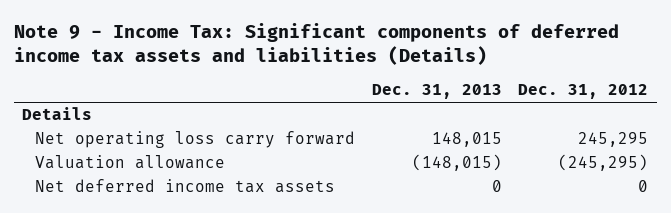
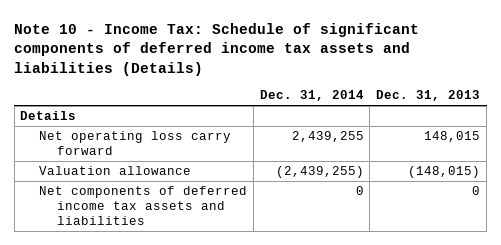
[14,23,620,66] Note 9 - Income Tax: Significant components of deferred income tax assets and liabilities (Details) -> [14,22,420,76] Note 10 - Income Tax: Schedule of significant components of deferred income tax assets and liabilities (Details)
[518,84,649,100] Dec. 31, 2012 -> none
none -> [259,90,364,102] Dec. 31, 2014
[35,179,336,194] Net deferred income tax assets -> [38,186,247,225] Net components of deferred income tax assets and liabilities

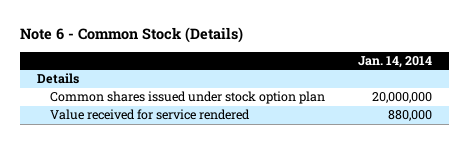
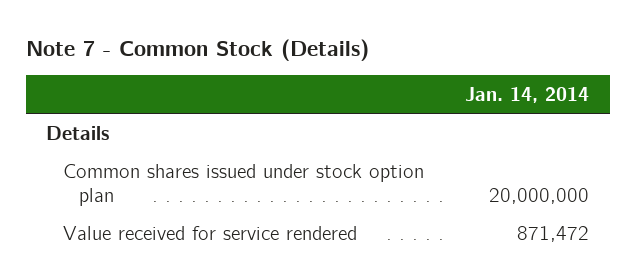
[19,27,243,44] Note 6 - Common Stock (Details) -> [25,38,369,61] Note 7 - Common Stock (Details)
[388,110,433,122] 880,000 -> [516,225,589,242] 871,472

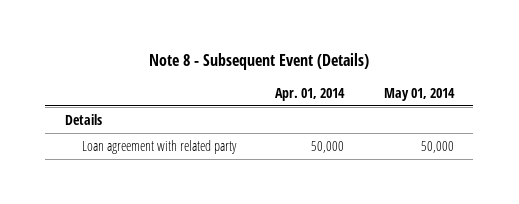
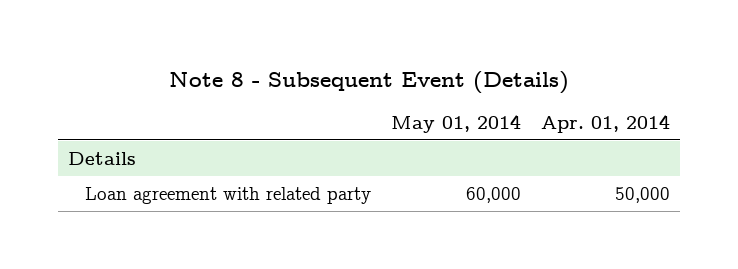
[420,140,454,153] 50,000 -> [466,186,522,203] 60,000

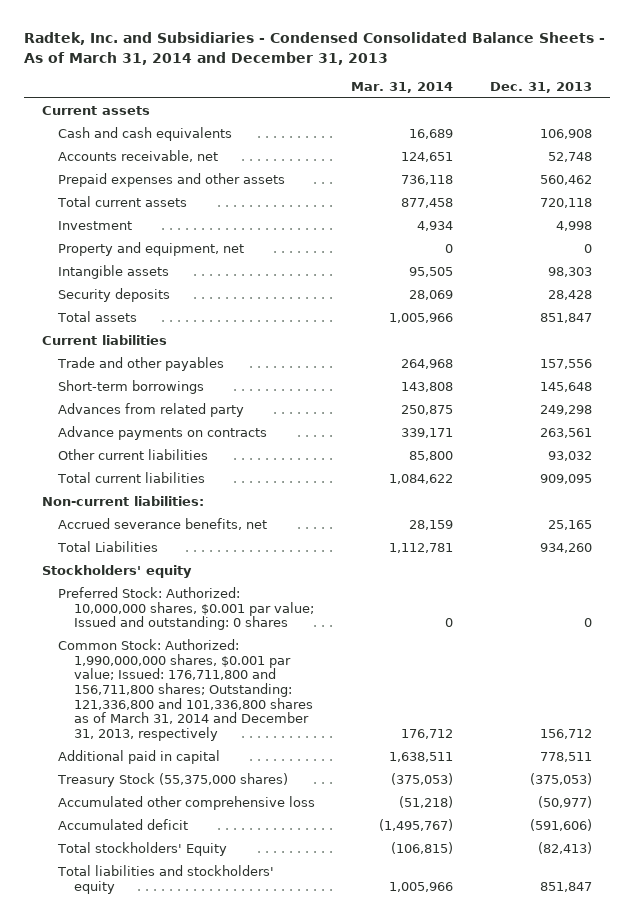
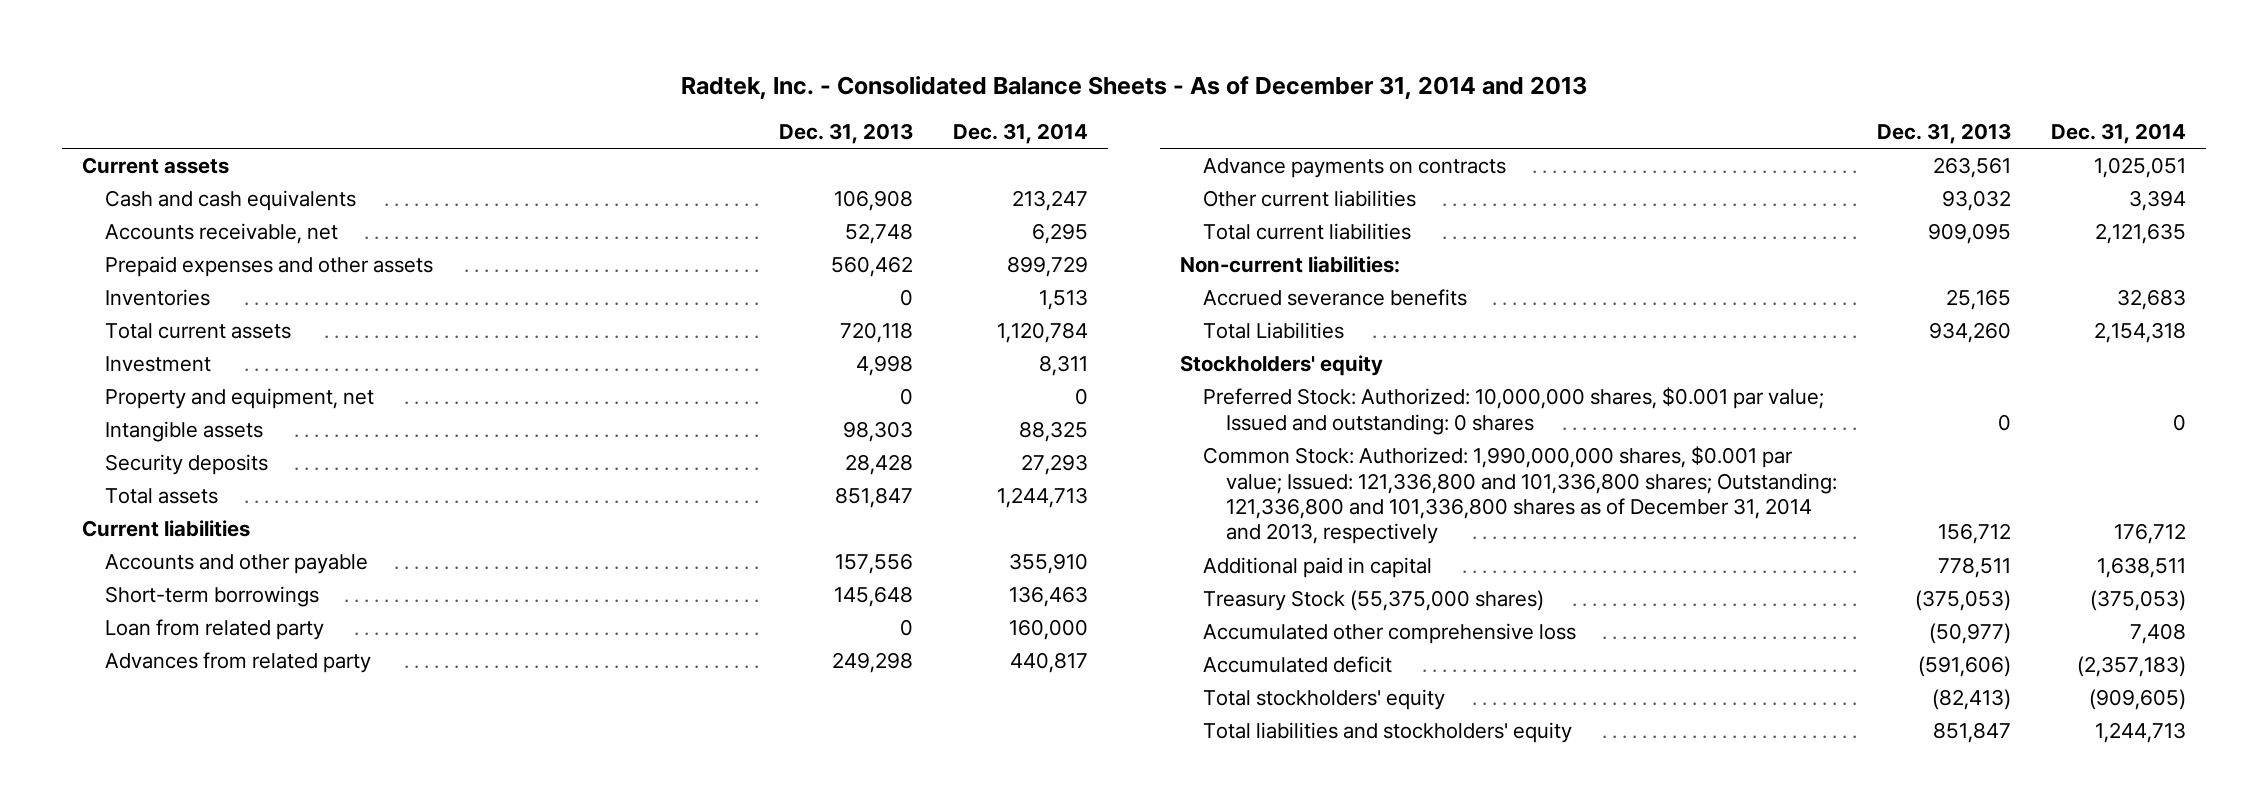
[24,32,606,65] Radtek, Inc. and Subsidiaries - Condensed Consolidated Balance Sheets - As of March 31, 2014 and December 31, 2013 -> [680,76,1587,100] Radtek, Inc. - Consolidated Balance Sheets - As of December 31, 2014 and 2013
[351,81,454,93] Mar. 31, 2014 -> none
none -> [952,123,1088,145] Dec. 31, 2014
none -> [104,289,210,307] Inventories
[57,357,225,372] Trade and other payables -> [104,554,368,575] Accounts and other payable
none -> [104,619,324,641] Loan from related party
[58,518,268,531] Accrued severance benefits, net -> [1202,289,1467,307] Accrued severance benefits
[58,639,314,741] Common Stock: Authorized: 1,990,000,000 shares, $0.001 par value; Issued: 176,711,800 and 156,711,800 shares; Outstanding: 121,336,800 and 101,336,800 shares as of March 31, 2014 and December 31, 2013, respectively -> [1202,446,1837,545] Common Stock: Authorized: 1,990,000,000 shares, $0.001 par value; Issued: 121,336,800 and 101,336,800 shares; Outstanding: 121,336,800 and 101,336,800 shares as of December 31, 2014 and 2013, respectively
[57,842,228,857] Total stockholders' Equity -> [1202,689,1445,711] Total stockholders' equity

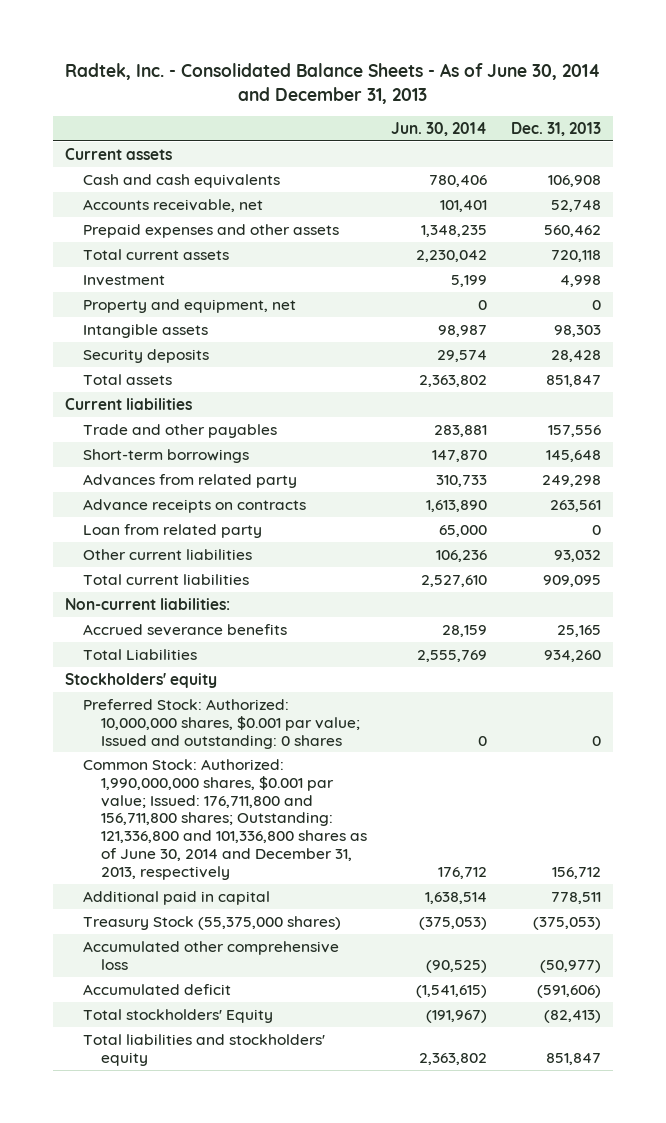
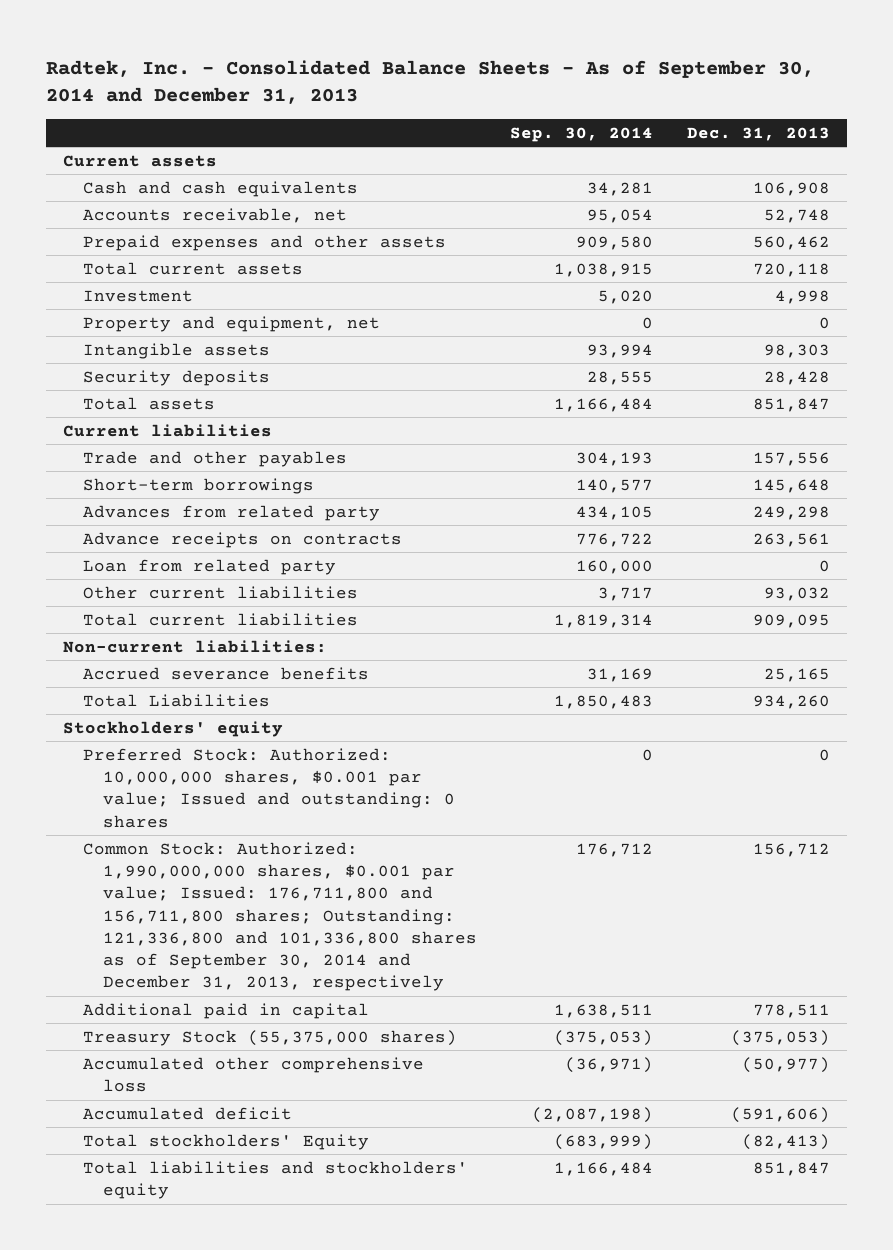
[65,62,601,104] Radtek, Inc. - Consolidated Balance Sheets - As of June 30, 2014 and December 31, 2013 -> [46,59,815,105] Radtek, Inc. - Consolidated Balance Sheets - As of September 30, 2014 and December 31, 2013
[391,121,488,136] Jun. 30, 2014 -> none
none -> [510,126,654,142] Sep. 30, 2014
[83,758,368,880] Common Stock: Authorized: 1,990,000,000 shares, $0.001 par value; Issued: 176,711,800 and 156,711,800 shares; Outstanding: 121,336,800 and 101,336,800 shares as of June 30, 2014 and December 31, 2013, respectively -> [83,841,477,992] Common Stock: Authorized: 1,990,000,000 shares, $0.001 par value; Issued: 176,711,800 and 156,711,800 shares; Outstanding: 121,336,800 and 101,336,800 shares as of September 30, 2014 and December 31, 2013, respectively

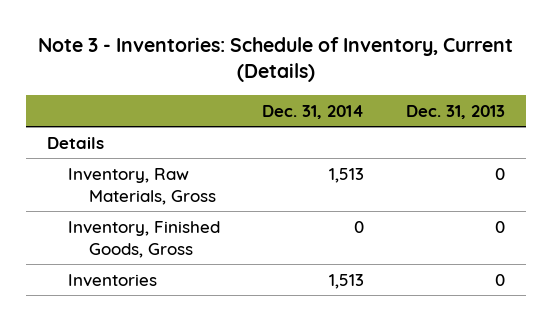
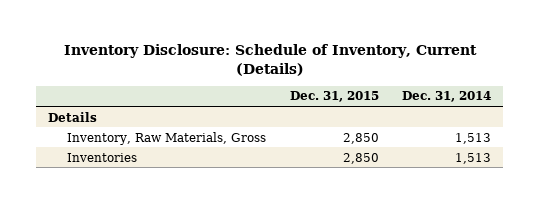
[37,37,513,83] Note 3 - Inventories: Schedule of Inventory, Current (Details) -> [63,43,477,76] Inventory Disclosure: Schedule of Inventory, Current (Details)
[405,104,505,119] Dec. 31, 2013 -> none
none -> [289,91,379,103] Dec. 31, 2015
[67,220,220,258] Inventory, Finished Goods, Gross -> none

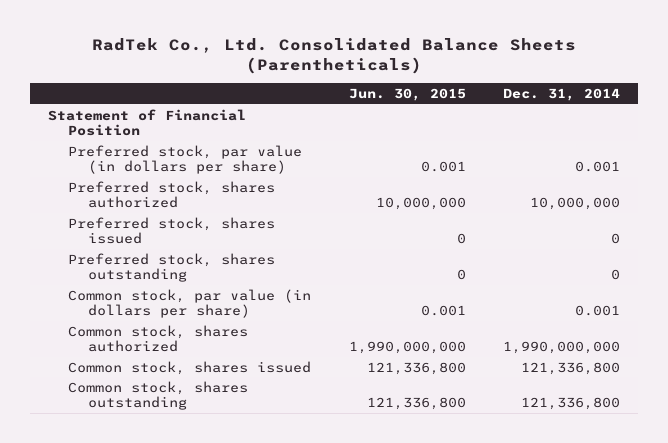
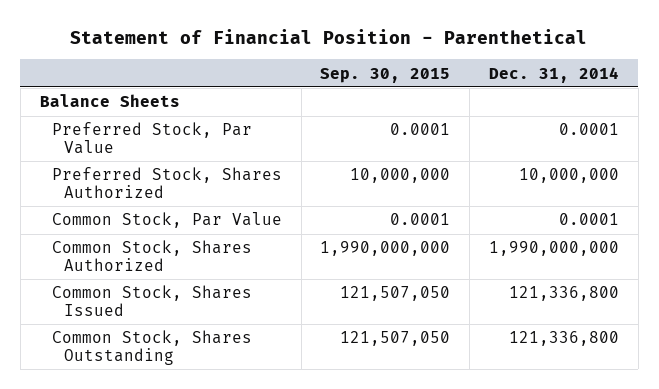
[92,38,577,75] RadTek Co., Ltd. Consolidated Balance Sheets (Parentheticals) -> [70,29,588,45] Statement of Financial Position - Parenthetical
[348,88,466,102] Jun. 30, 2015 -> none
none -> [320,67,451,83] Sep. 30, 2015
[68,216,276,244] Preferred stock, shares issued -> none
[68,252,276,282] Preferred stock, shares outstanding -> none
[48,108,247,136] Statement of Financial Position -> [39,94,180,108] Balance Sheets
[68,144,303,174] Preferred stock, par value (in dollars per share) -> [51,122,252,155] Preferred Stock, Par Value
[574,160,620,172] 0.001 -> [559,123,620,136] 0.0001
[68,180,276,208] Preferred stock, shares authorized -> [51,167,282,199] Preferred Stock, Shares Authorized
[68,288,312,318] Common stock, par value (in dollars per share) -> [51,212,282,229] Common Stock, Par Value
[574,304,620,316] 0.001 -> [559,213,620,226] 0.0001
[68,324,249,352] Common stock, shares authorized -> [51,240,252,272] Common Stock, Shares Authorized
[68,360,312,375] Common stock, shares issued -> [51,285,252,317] Common Stock, Shares Issued
[68,380,249,410] Common stock, shares outstanding -> [51,330,252,366] Common Stock, Shares Outstanding

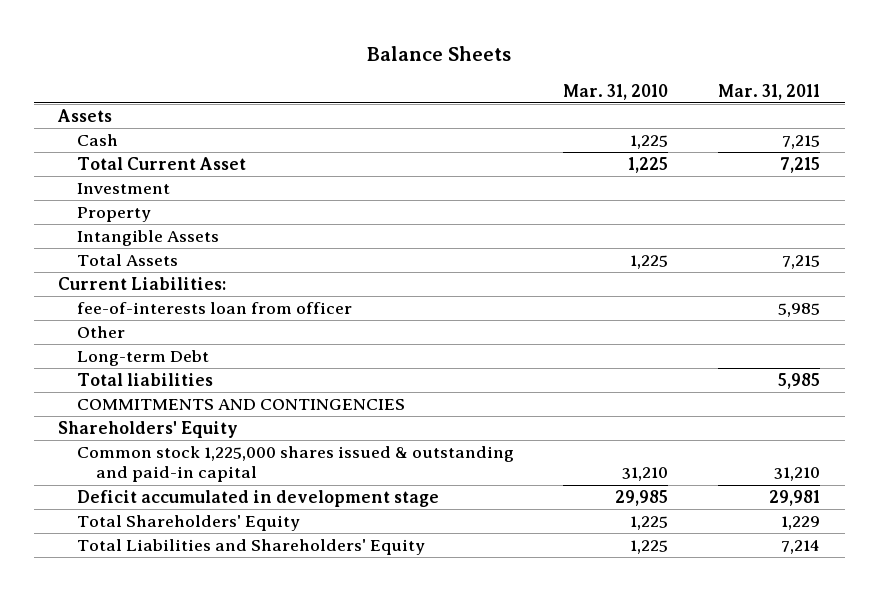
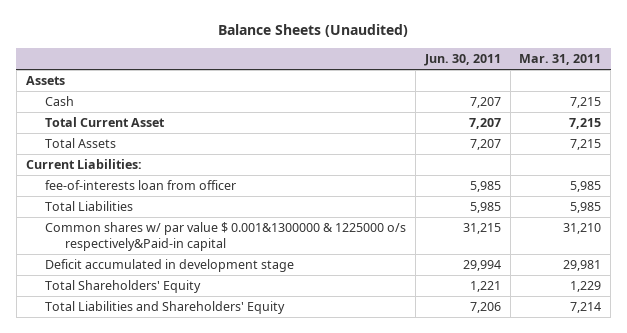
[367,45,512,61] Balance Sheets -> [218,24,409,38] Balance Sheets (Unaudited)
[563,83,669,100] Mar. 31, 2010 -> none
none -> [423,53,501,66] Jun. 30, 2011
[77,183,171,195] Investment -> none
[77,207,152,223] Property -> none
[77,230,220,247] Intangible Assets -> none
[77,326,126,339] Other -> none
[77,350,210,367] Long-term Debt -> none
[77,399,406,411] COMMITMENTS AND CONTINGENCIES -> none
[58,421,239,439] Shareholders' Equity -> none
[77,373,214,387] Total liabilities -> [45,201,134,212] Total Liabilities
[77,446,515,483] Common stock 1,225,000 shares issued & outstanding and paid-in capital -> [45,222,407,251] Common shares w/ par value $ 0.001&1300000 & 1225000 o/s respectively&Paid-in capital

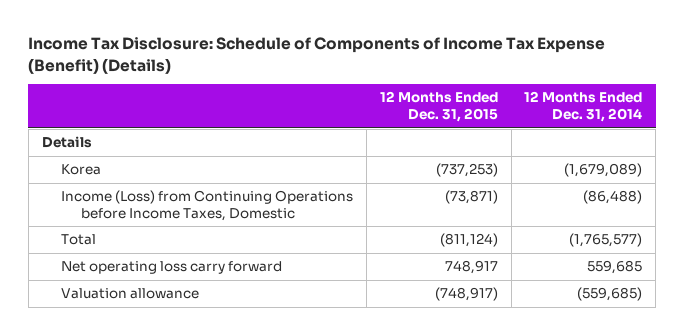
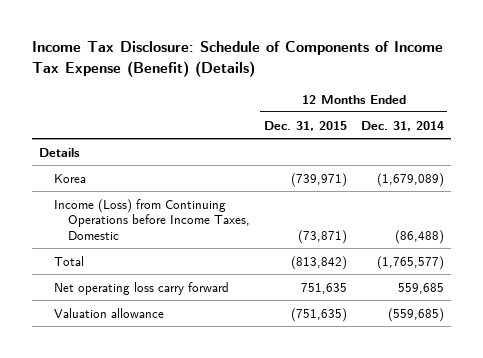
[435,163,498,178] (737,253) -> [290,172,347,187] (739,971)
[439,233,498,248] (811,124) -> [290,255,347,270] (813,842)
[444,260,498,275] 748,917 -> [300,282,347,294] 751,635
[434,287,498,302] (748,917) -> [290,307,347,322] (751,635)

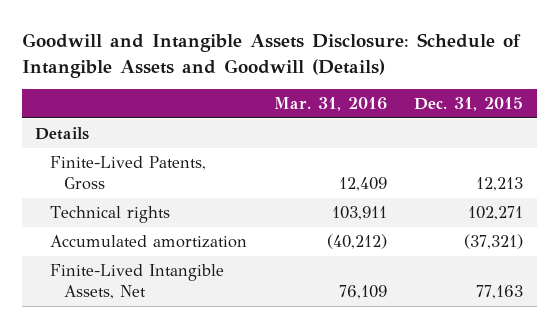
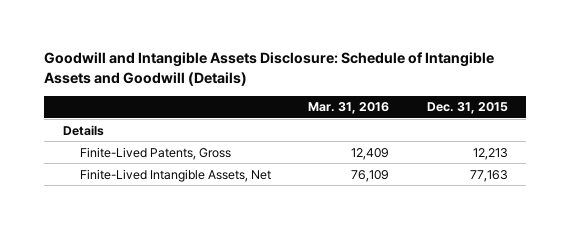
[49,206,170,224] Technical rights -> none
[49,235,247,249] Accumulated amortization -> none

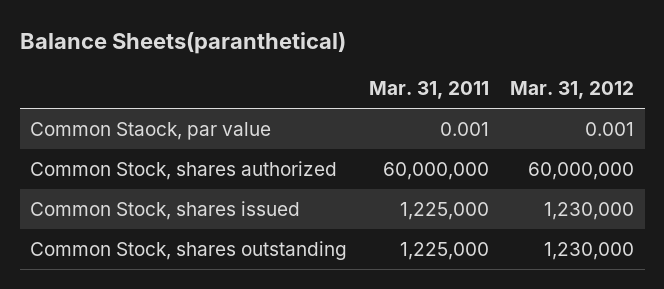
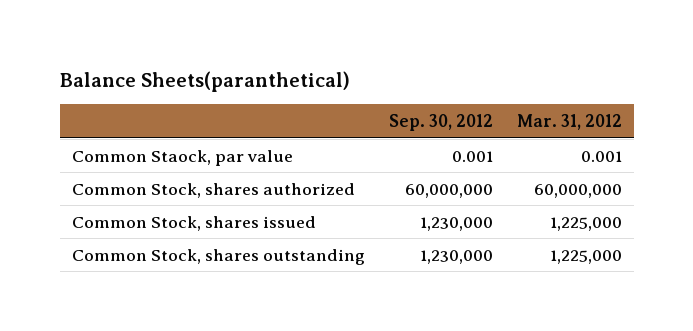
[368,81,489,100] Mar. 31, 2011 -> none
none -> [388,114,493,132] Sep. 30, 2012
[544,201,635,220] 1,230,000 -> [549,216,622,231] 1,225,000
[544,241,635,260] 1,230,000 -> [549,249,622,264] 1,225,000

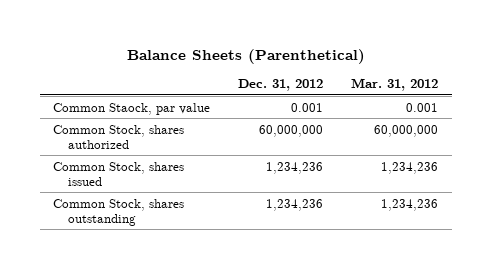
[59,70,350,92] Balance Sheets(paranthetical) -> [126,48,365,64] Balance Sheets (Parenthetical)
[388,114,493,132] Sep. 30, 2012 -> none
none -> [238,79,324,92] Dec. 31, 2012
[549,216,622,231] 1,225,000 -> [381,161,439,174] 1,234,236
[549,249,622,264] 1,225,000 -> [381,198,439,211] 1,234,236

